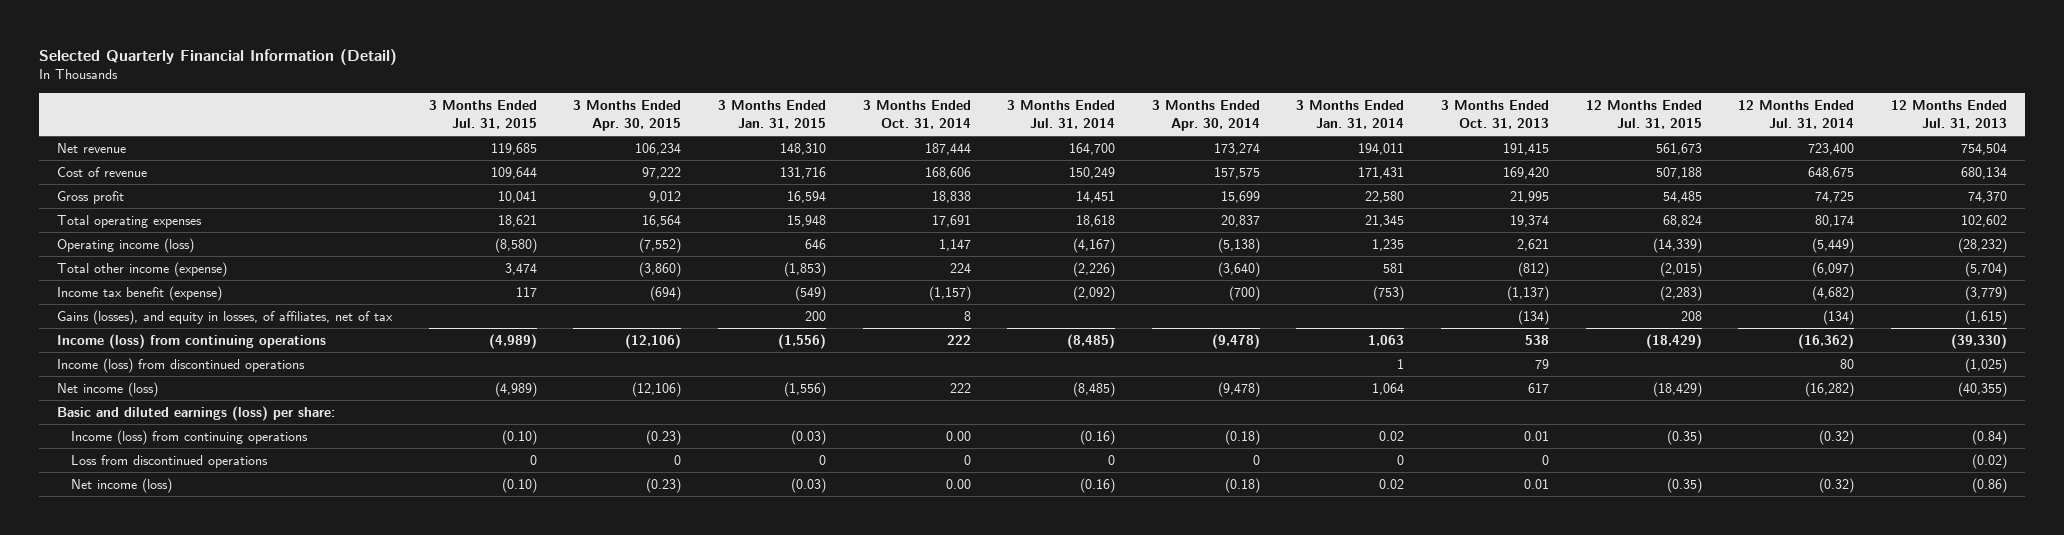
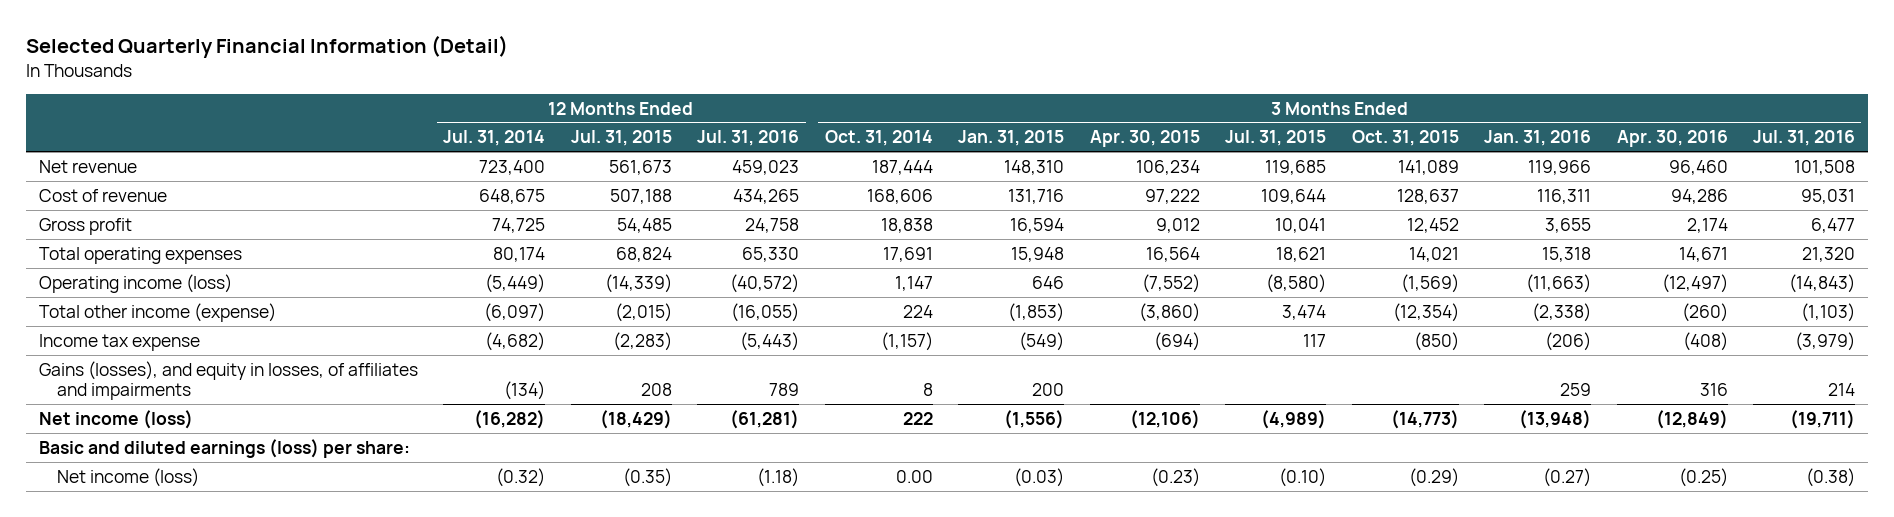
[1007,100,1116,130] 3 Months Ended Jul. 31, 2014 -> none
[1151,100,1260,132] 3 Months Ended Apr. 30, 2014 -> none
[1296,100,1405,130] 3 Months Ended Jan. 31, 2014 -> none
[1440,100,1549,130] 3 Months Ended Oct. 31, 2013 -> none
[1890,100,2007,130] 12 Months Ended Jul. 31, 2013 -> none
none -> [697,130,800,147] Jul. 31, 2016
none -> [1351,130,1459,147] Oct. 31, 2015
none -> [1484,130,1592,147] Jan. 31, 2016
none -> [1616,130,1728,148] Apr. 30, 2016
none -> [1752,130,1855,147] Jul. 31, 2016
[57,333,327,349] Income (loss) from continuing operations -> none
[57,357,306,373] Income (loss) from discontinued operations -> none
[57,285,223,301] Income tax benefit (expense) -> [39,333,201,351] Income tax expense
[57,309,394,325] Gains (losses), and equity in losses, of affiliates, net of tax -> [39,360,419,401] Gains (losses), and equity in losses, of affiliates and impairments
[71,429,309,445] Income (loss) from continuing operations -> none
[71,454,269,468] Loss from discontinued operations -> none

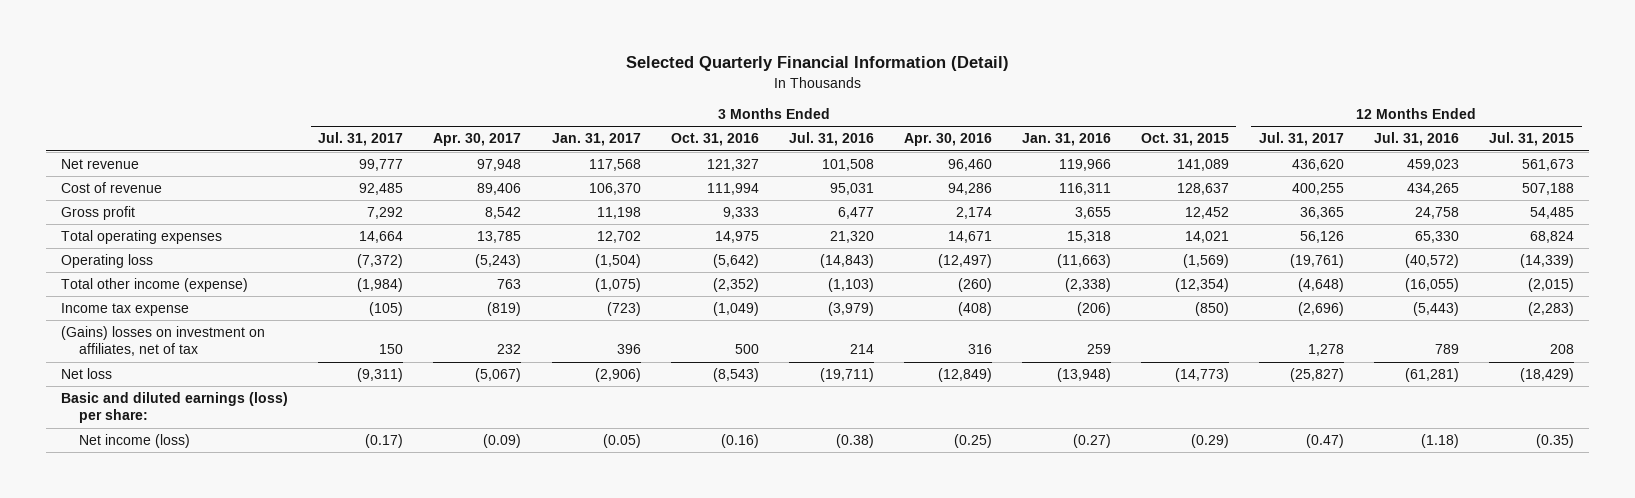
[443,130,546,147] Jul. 31, 2014 -> none
[824,130,933,147] Oct. 31, 2014 -> none
[958,130,1065,147] Jan. 31, 2015 -> none
[1089,130,1200,148] Apr. 30, 2015 -> none
[1225,130,1327,147] Jul. 31, 2015 -> none
none -> [318,132,404,147] Jul. 31, 2017
none -> [433,133,522,147] Apr. 30, 2017
none -> [551,133,641,147] Jan. 31, 2017
none -> [670,133,759,147] Oct. 31, 2016
none -> [1258,132,1344,147] Jul. 31, 2017
[39,273,233,293] Operating income (loss) -> [61,254,154,269] Operating loss
[39,360,419,401] Gains (losses), and equity in losses, of affiliates and impairments -> [61,326,266,357] (Gains) losses on investment on affiliates, net of tax
[39,409,194,429] Net income (loss) -> [61,368,113,380] Net loss

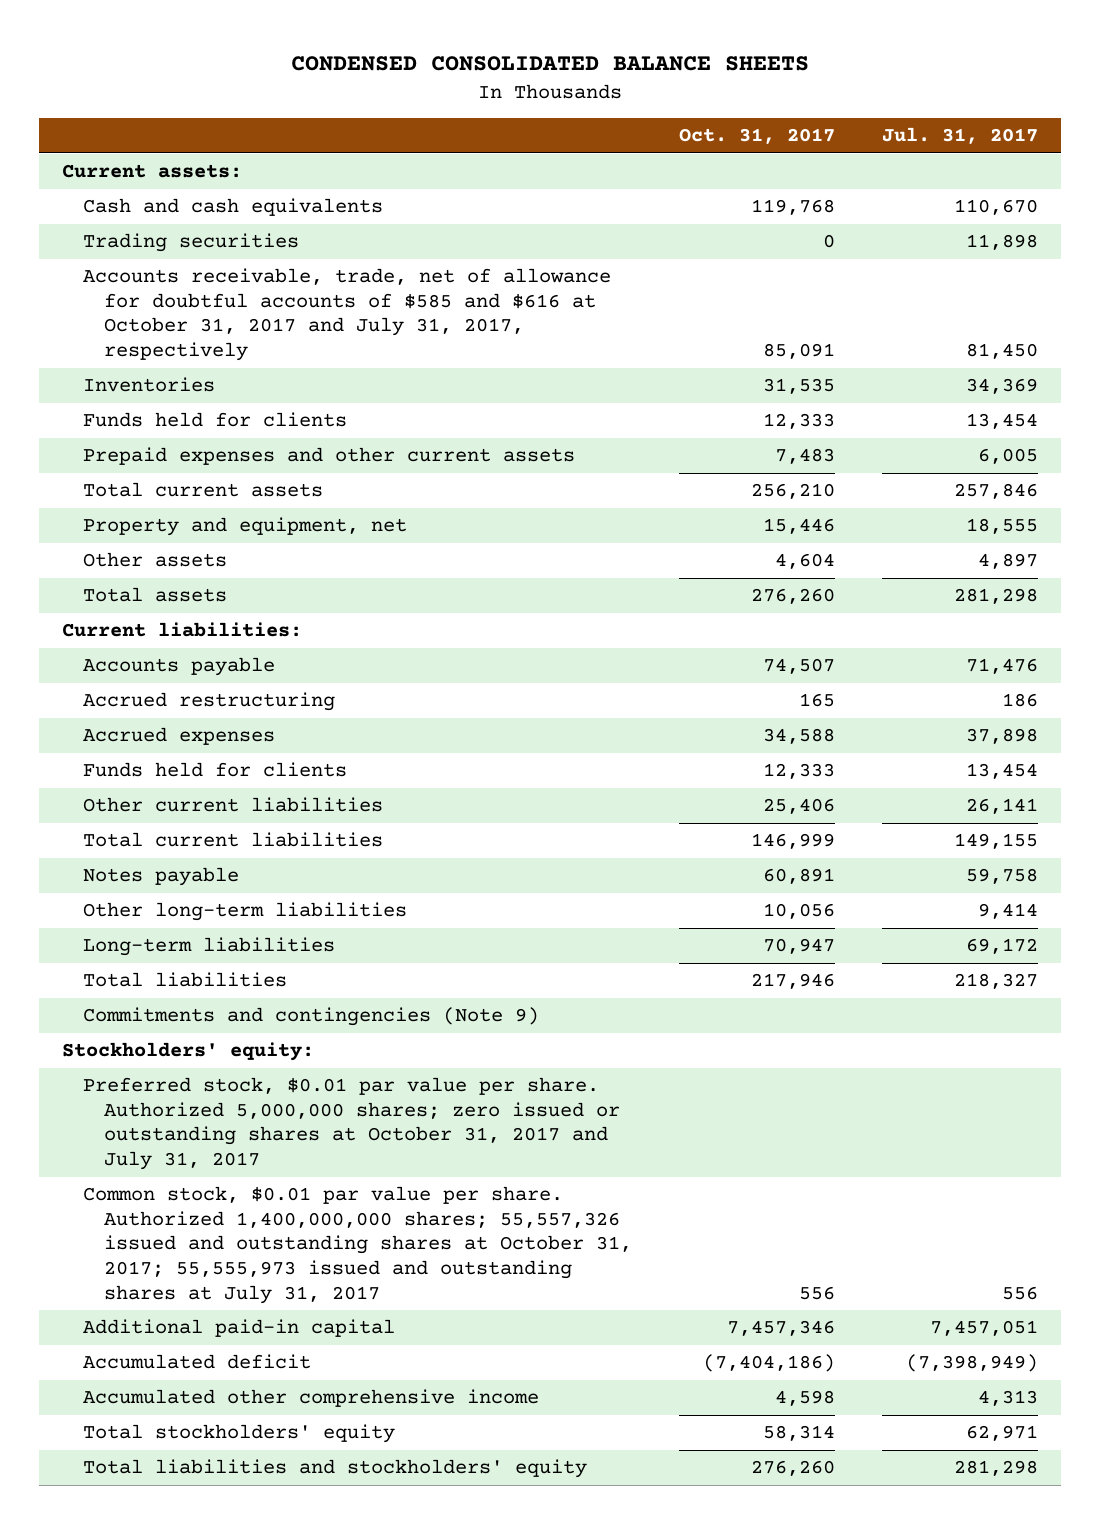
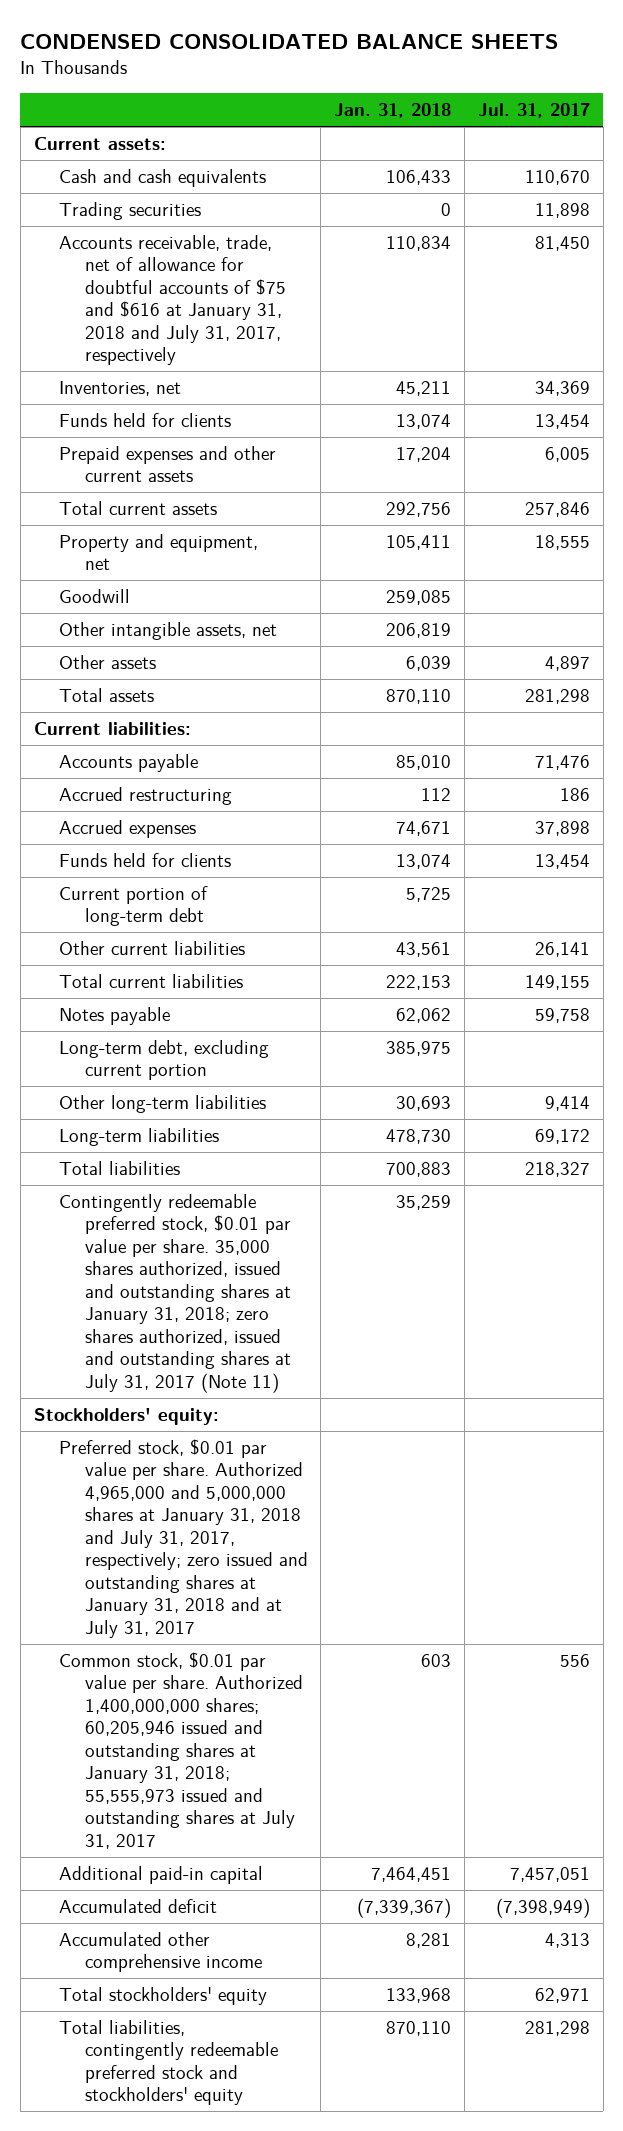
[679,128,836,145] Oct. 31, 2017 -> none
none -> [334,103,452,119] Jan. 31, 2018
[83,268,612,362] Accounts receivable, trade, net of allowance for doubtful accounts of $585 and $616 at October 31, 2017 and July 31, 2017, respectively -> [59,235,286,366] Accounts receivable, trade, net of allowance for doubtful accounts of $75 and $616 at January 31, 2018 and July 31, 2017, respectively
[83,377,216,393] Inventories -> [59,381,182,397] Inventories, net
none -> [59,589,131,604] Goodwill
none -> [59,622,278,641] Other intangible assets, net
none -> [59,886,209,927] Current portion of long-term debt
none -> [59,1040,270,1081] Long-term debt, excluding current portion
[83,1007,540,1027] Commitments and contingencies (Note 9) -> [59,1194,291,1393] Contingently redeemable preferred stock, $0.01 par value per share. 35,000 shares authorized, issued and outstanding shares at January 31, 2018; zero shares authorized, issued and outstanding shares at July 31, 2017 (Note 11)
[83,1077,621,1171] Preferred stock, $0.01 par value per share. Authorized 5,000,000 shares; zero issued or outstanding shares at October 31, 2017 and July 31, 2017 -> [59,1439,308,1638] Preferred stock, $0.01 par value per share. Authorized 4,965,000 and 5,000,000 shares at January 31, 2018 and July 31, 2017, respectively; zero issued and outstanding shares at January 31, 2018 and at July 31, 2017
[83,1186,633,1304] Common stock, $0.01 par value per share. Authorized 1,400,000,000 shares; 55,557,326 issued and outstanding shares at October 31, 2017; 55,555,973 issued and outstanding shares at July 31, 2017 -> [59,1652,303,1849] Common stock, $0.01 par value per share. Authorized 1,400,000,000 shares; 60,205,946 issued and outstanding shares at January 31, 2018; 55,555,973 issued and outstanding shares at July 31, 2017
[83,1459,588,1479] Total liabilities and stockholders' equity -> [59,2020,278,2106] Total liabilities, contingently redeemable preferred stock and stockholders' equity

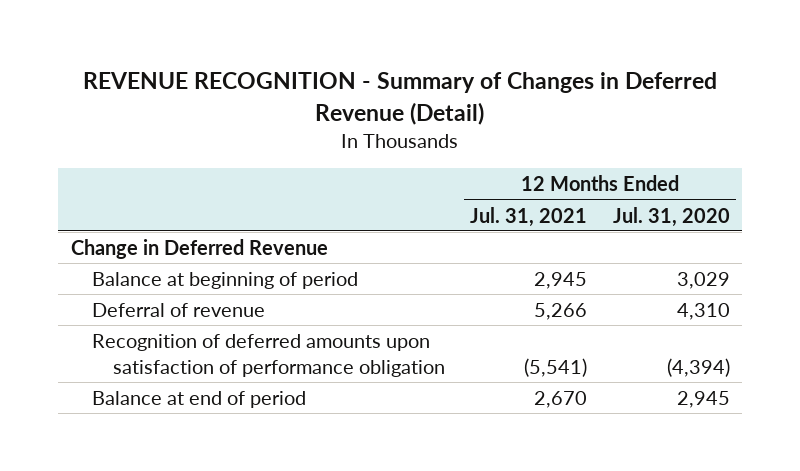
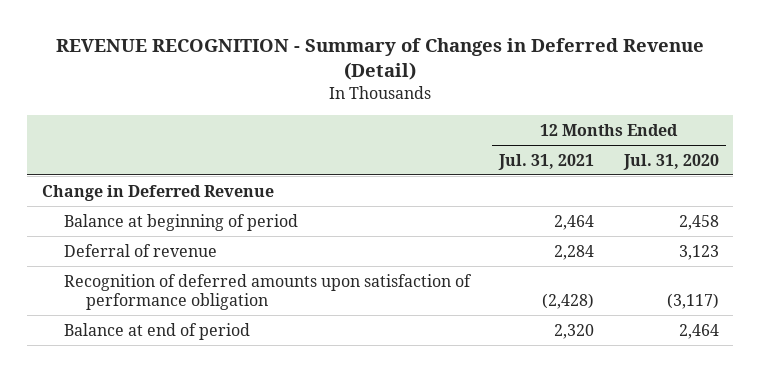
[534,271,588,289] 2,945 -> [554,214,595,230] 2,464
[676,271,730,289] 3,029 -> [678,214,719,230] 2,458
[534,302,588,320] 5,266 -> [554,244,595,260] 2,284
[676,302,730,320] 4,310 -> [678,244,719,260] 3,123
[524,357,588,377] (5,541) -> [542,293,595,310] (2,428)
[666,357,730,377] (4,394) -> [666,293,719,310] (3,117)
[534,390,588,408] 2,670 -> [554,323,595,339] 2,320
[676,390,730,408] 2,945 -> [678,323,719,339] 2,464

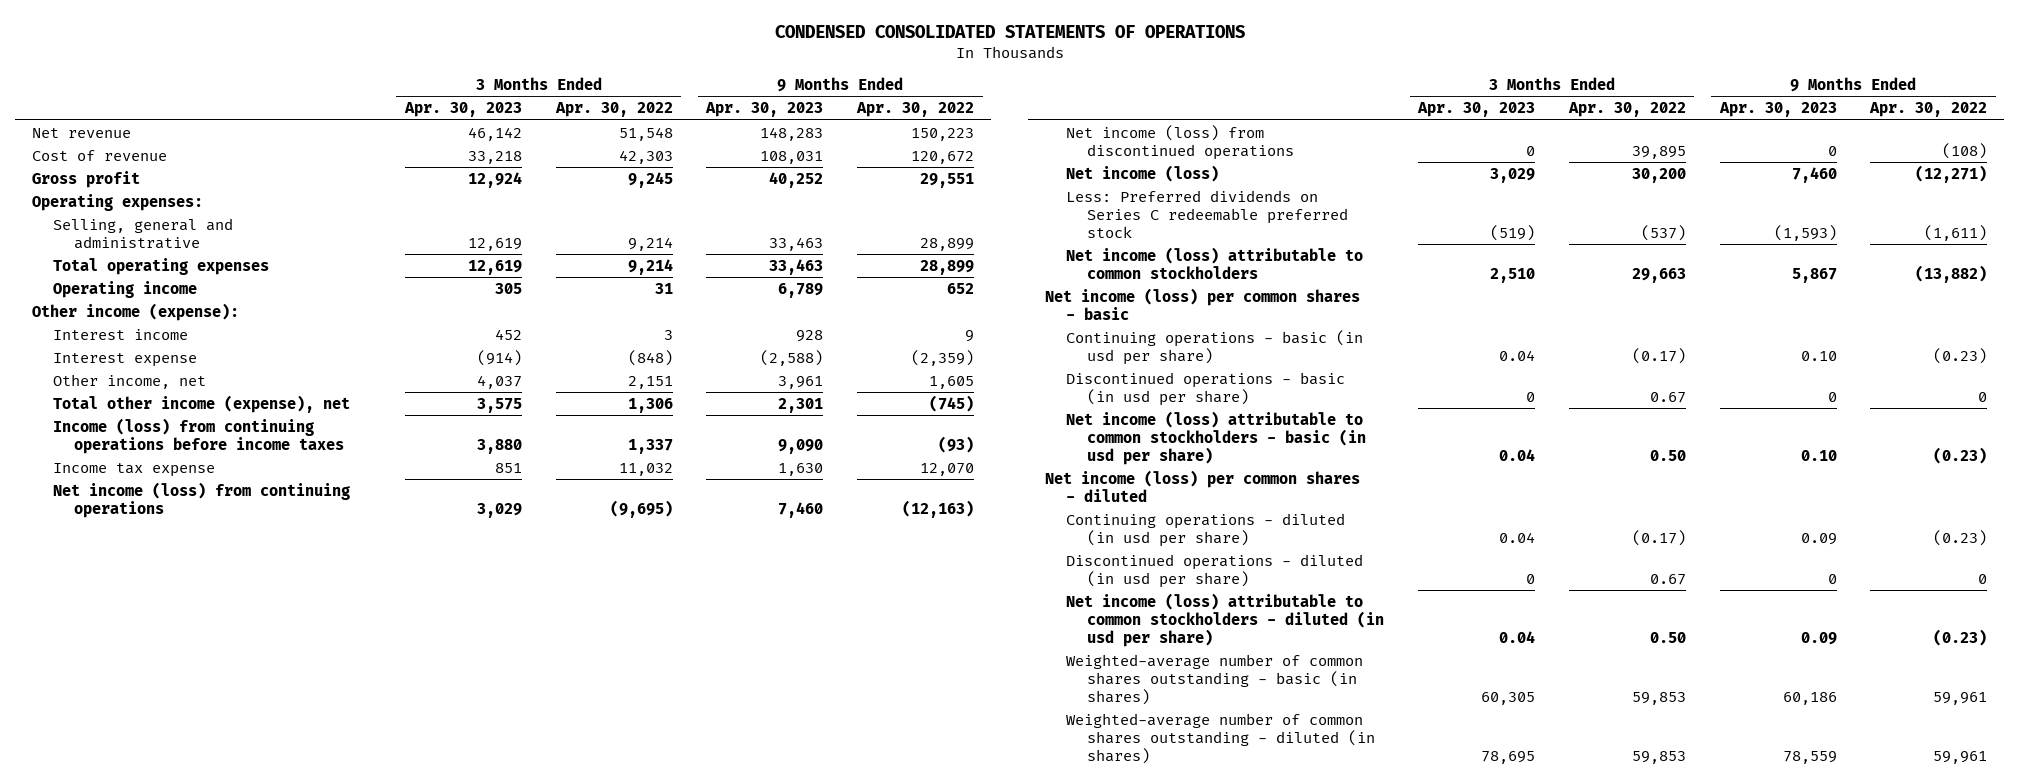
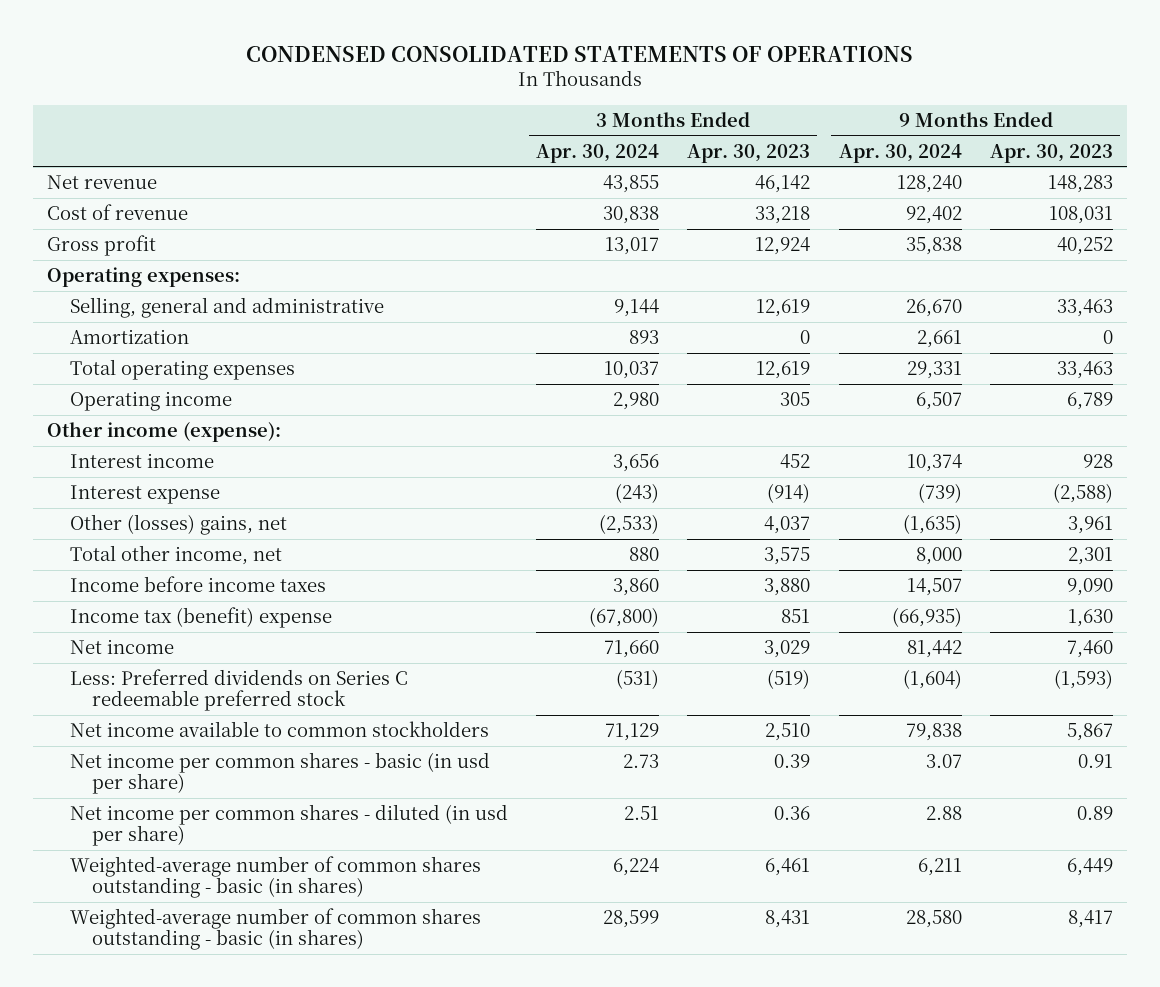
[554,102,673,118] Apr. 30, 2022 -> none
[856,102,975,118] Apr. 30, 2022 -> none
none -> [536,143,660,163] Apr. 30, 2024
none -> [838,143,962,163] Apr. 30, 2024
none -> [69,329,189,345] Amortization
[1066,124,1295,160] Net income (loss) from discontinued operations -> none
[1066,164,1220,182] Net income (loss) -> none
[52,373,206,389] Other income, net -> [69,514,287,536] Other (losses) gains, net
[52,394,350,413] Total other income (expense), net -> [69,545,282,566] Total other income, net
[52,417,344,454] Income (loss) from continuing operations before income taxes -> [69,576,326,593] Income before income taxes
[52,462,215,477] Income tax expense -> [69,607,332,629] Income tax (benefit) expense
[52,481,350,518] Net income (loss) from continuing operations -> [69,639,174,655] Net income
[1045,287,1361,320] Net income (loss) per common shares - basic -> none
[1066,371,1346,406] Discontinued operations - basic (in usd per share) -> none
[1066,410,1367,465] Net income (loss) attributable to common stockholders - basic (in usd per share) -> none
[1045,469,1361,502] Net income (loss) per common shares - diluted -> none
[1066,553,1364,588] Discontinued operations - diluted (in usd per share) -> none
[1066,592,1385,647] Net income (loss) attributable to common stockholders - diluted (in usd per share) -> none
[1066,246,1364,279] Net income (loss) attributable to common stockholders -> [69,721,489,738] Net income available to common stockholders
[1066,329,1364,365] Continuing operations - basic (in usd per share) -> [69,752,490,795] Net income per common shares - basic (in usd per share)
[1498,349,1535,361] 0.04 -> [774,754,811,769] 0.39
[1800,350,1837,361] 0.10 -> [1077,754,1113,769] 0.91
[1066,512,1346,547] Continuing operations - diluted (in usd per share) -> [69,804,508,847] Net income per common shares - diluted (in usd per share)
[1498,531,1535,543] 0.04 -> [774,806,811,821] 0.36
[1800,532,1837,545] 0.09 -> [1076,806,1113,821] 0.89
[1480,691,1535,705] 60,305 -> [765,858,811,877] 6,461
[1782,691,1837,705] 60,186 -> [1066,858,1113,877] 6,449
[1066,712,1376,764] Weighted-average number of common shares outstanding - diluted (in shares) -> [69,908,481,951] Weighted-average number of common shares outstanding - basic (in shares)
[1480,750,1535,764] 78,695 -> [765,910,811,929] 8,431
[1782,750,1837,764] 78,559 -> [1067,910,1113,929] 8,417

